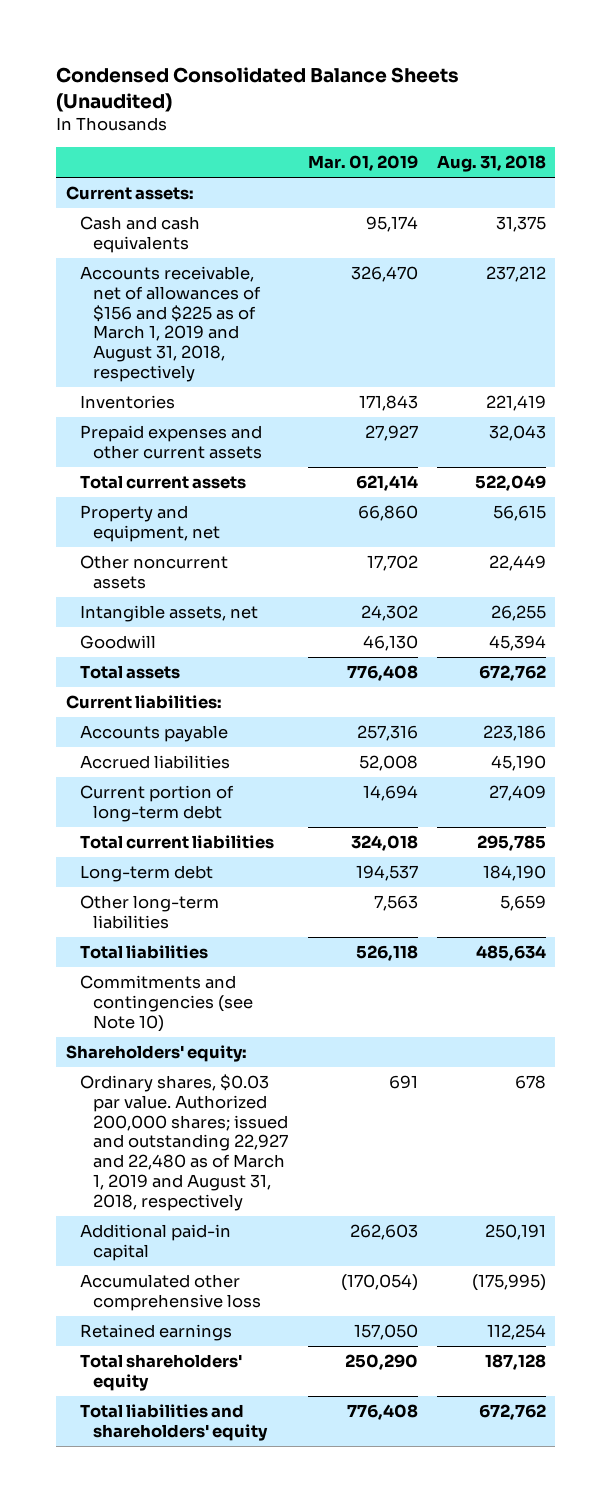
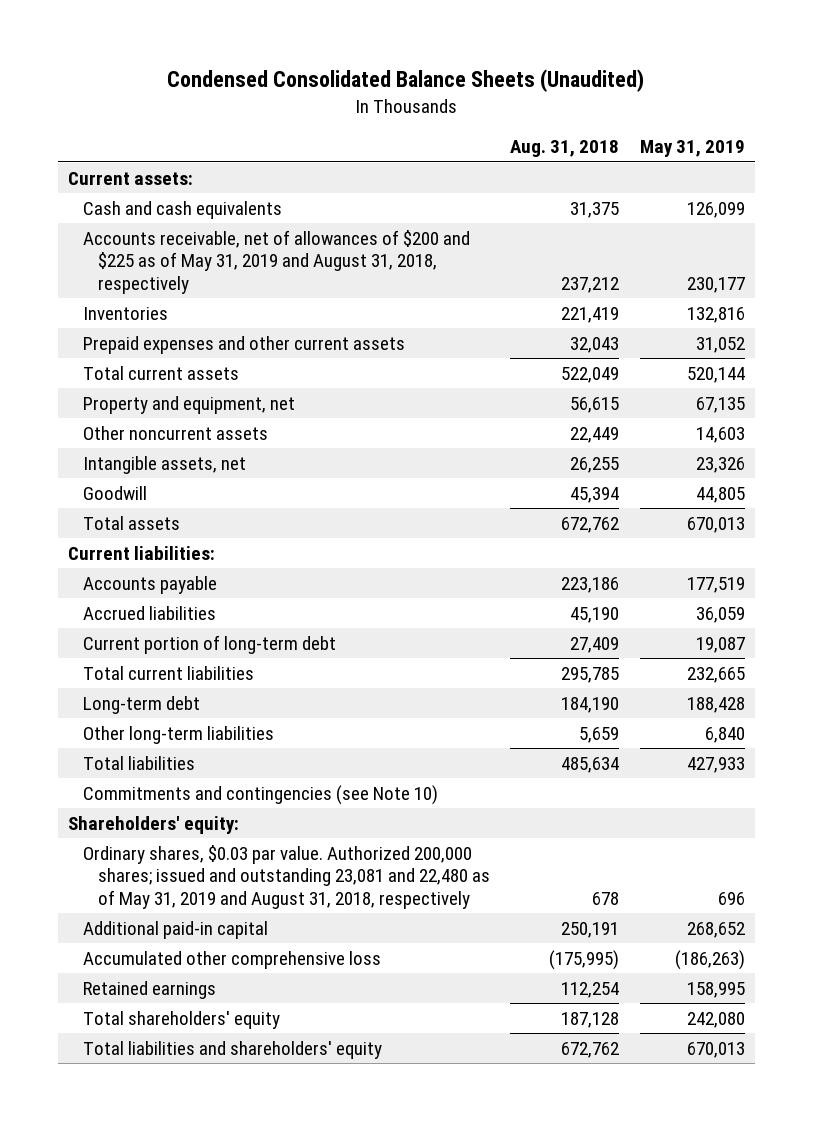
[307,155,418,172] Mar. 01, 2019 -> none
none -> [639,140,745,158] May 31, 2019
[79,266,262,383] Accounts receivable, net of allowances of $156 and $225 as of March 1, 2019 and August 31, 2018, respectively -> [82,229,470,294] Accounts receivable, net of allowances of $200 and $225 as of May 31, 2019 and August 31, 2018, respectively
[79,1074,289,1211] Ordinary shares, $0.03 par value. Authorized 200,000 shares; issued and outstanding 22,927 and 22,480 as of March 1, 2019 and August 31, 2018, respectively -> [82,844,490,909] Ordinary shares, $0.03 par value. Authorized 200,000 shares; issued and outstanding 23,081 and 22,480 as of May 31, 2019 and August 31, 2018, respectively

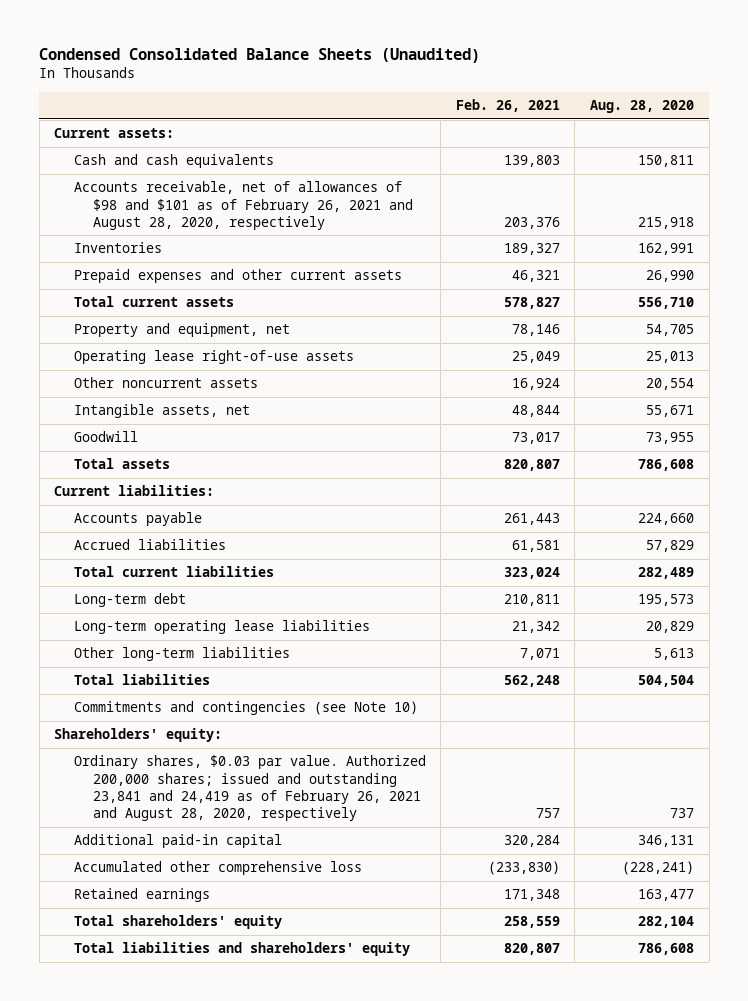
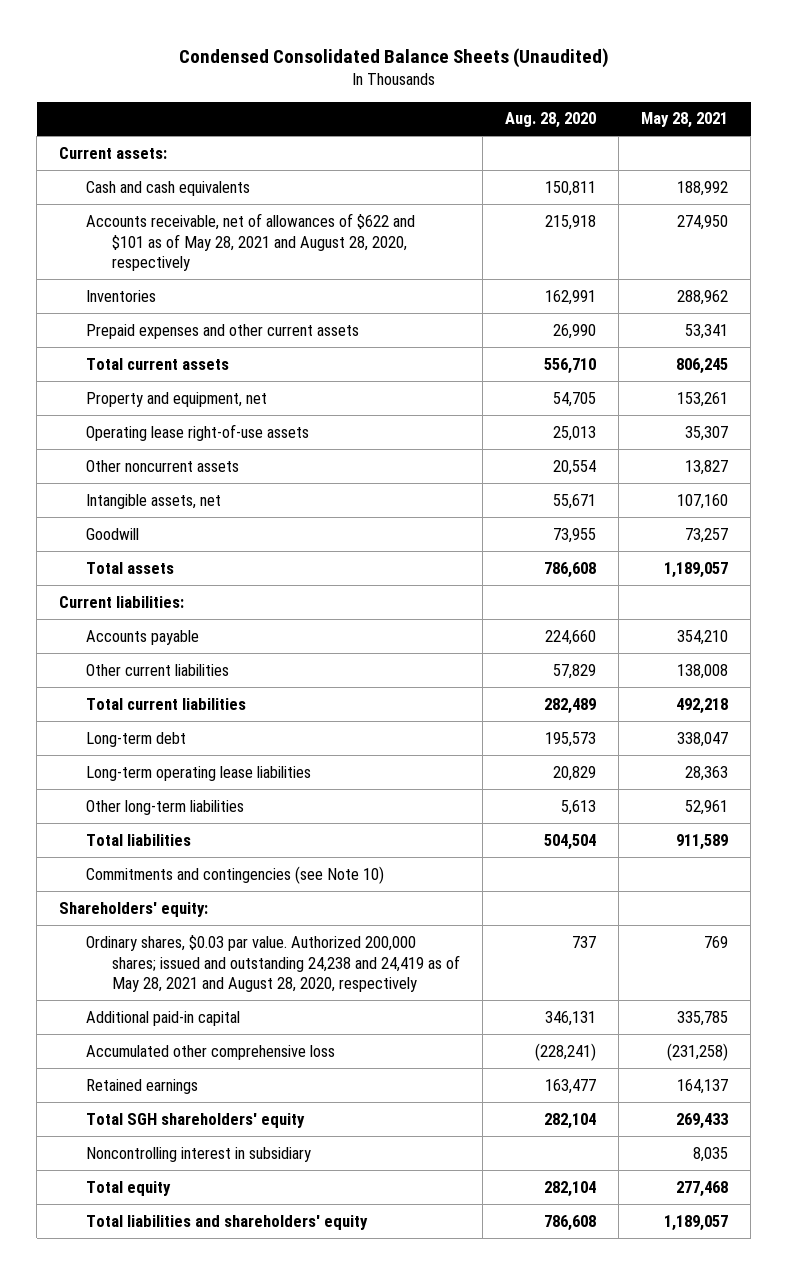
[455,99,560,113] Feb. 26, 2021 -> none
none -> [641,112,729,129] May 28, 2021
[73,181,413,230] Accounts receivable, net of allowances of $98 and $101 as of February 26, 2021 and August 28, 2020, respectively -> [85,212,415,272] Accounts receivable, net of allowances of $622 and $101 as of May 28, 2021 and August 28, 2020, respectively
[73,539,226,551] Accrued liabilities -> [85,663,229,676] Other current liabilities
[73,755,426,822] Ordinary shares, $0.03 par value. Authorized 200,000 shares; issued and outstanding 23,841 and 24,419 as of February 26, 2021 and August 28, 2020, respectively -> [85,934,461,993] Ordinary shares, $0.03 par value. Authorized 200,000 shares; issued and outstanding 24,238 and 24,419 as of May 28, 2021 and August 28, 2020, respectively
[73,915,282,930] Total shareholders' equity -> [85,1112,305,1128] Total SGH shareholders' equity
none -> [85,1146,311,1162] Noncontrolling interest in subsidiary
none -> [85,1180,171,1196] Total equity

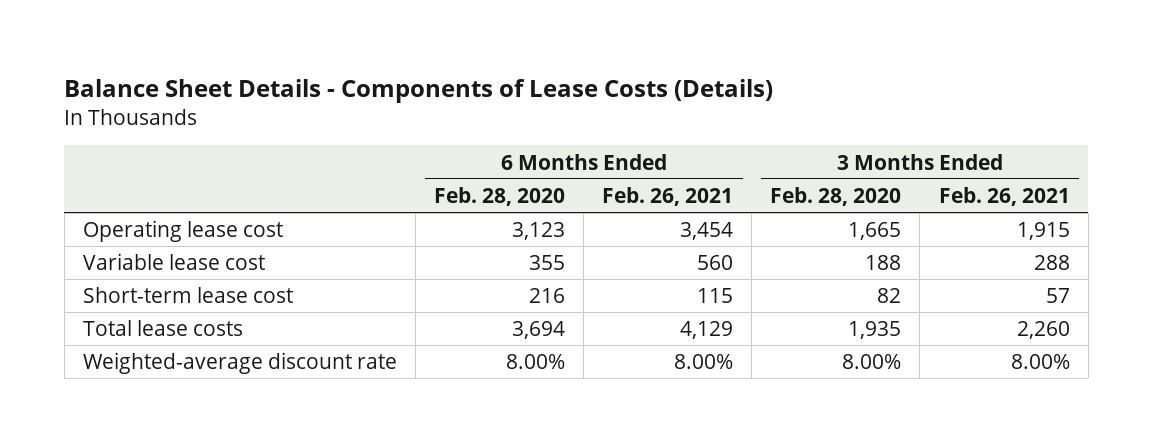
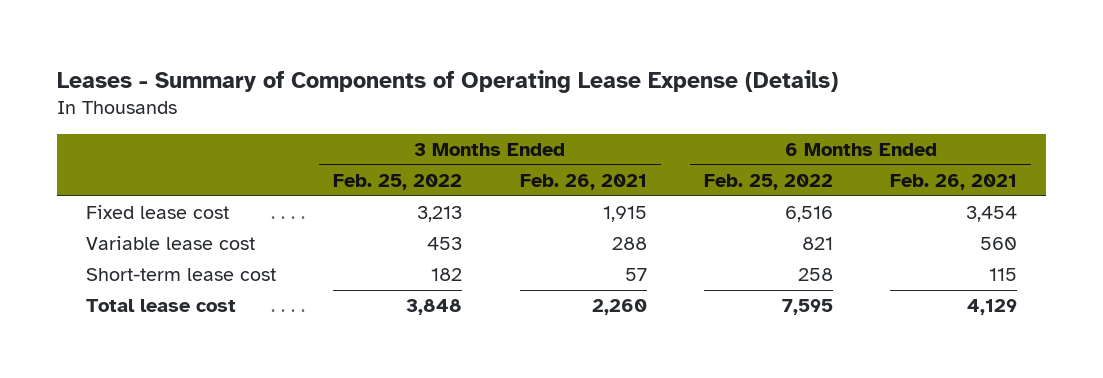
[64,78,774,103] Balance Sheet Details - Components of Lease Costs (Details) -> [57,69,839,93] Leases - Summary of Components of Operating Lease Expense (Details)
[434,186,566,206] Feb. 28, 2020 -> none
[770,186,902,206] Feb. 28, 2020 -> none
none -> [333,174,463,191] Feb. 25, 2022
none -> [703,174,833,191] Feb. 25, 2022
[82,220,283,243] Operating lease cost -> [85,205,229,220] Fixed lease cost
[82,352,397,375] Weighted-average discount rate -> none
[82,320,243,337] Total lease costs -> [85,299,236,313] Total lease cost

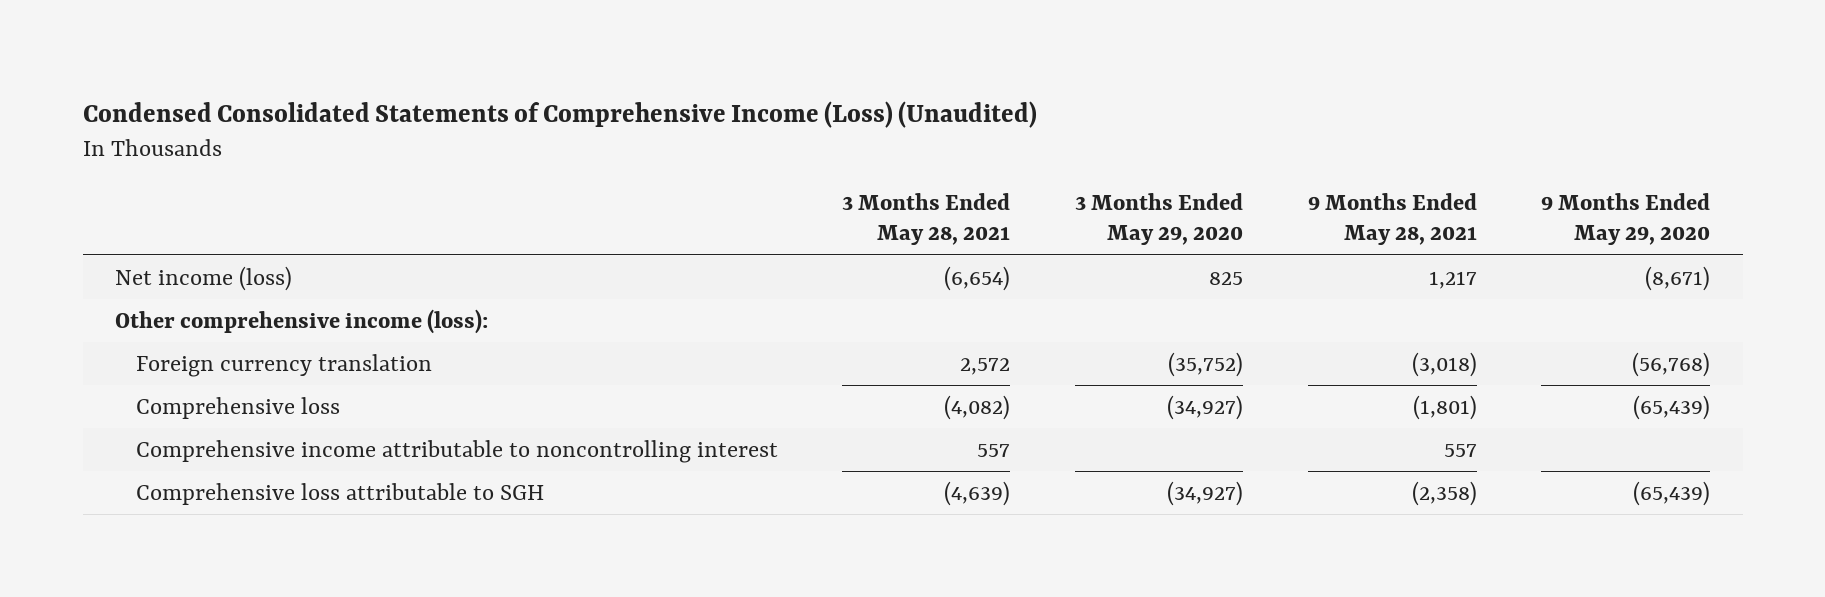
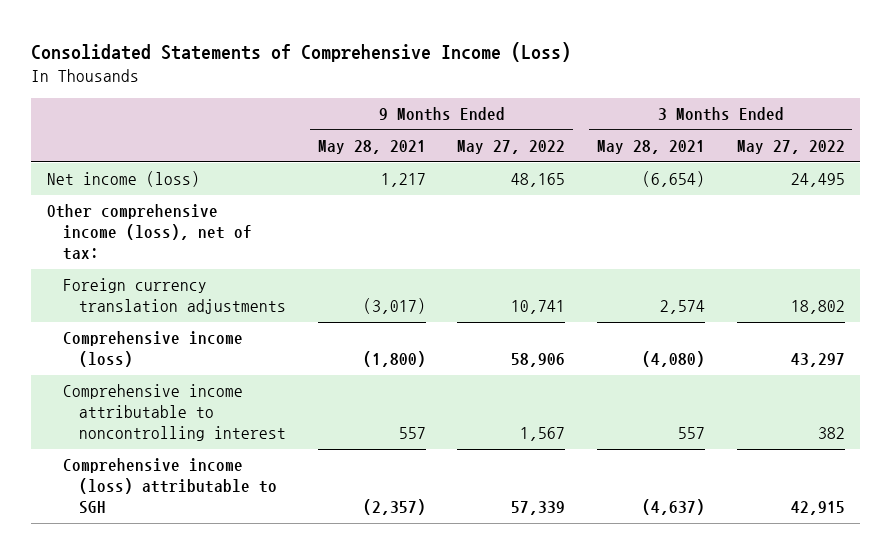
[82,100,1037,128] Condensed Consolidated Statements of Comprehensive Income (Loss) (Unaudited) -> [31,41,572,62] Consolidated Statements of Comprehensive Income (Loss)
[1075,192,1244,246] 3 Months Ended May 29, 2020 -> none
[1541,192,1711,246] 9 Months Ended May 29, 2020 -> none
none -> [457,140,566,155] May 27, 2022
none -> [736,140,845,155] May 27, 2022
[114,308,488,334] Other comprehensive income (loss): -> [46,204,253,261] Other comprehensive income (loss), net of tax:
[135,353,432,377] Foreign currency translation -> [63,278,287,315] Foreign currency translation adjustments
[960,357,1011,375] 2,572 -> [659,300,705,315] 2,574
[1411,351,1477,377] (3,018) -> [362,298,426,315] (3,017)
[135,396,340,419] Comprehensive loss -> [63,331,244,368] Comprehensive income (loss)
[944,394,1011,420] (4,082) -> [641,351,705,368] (4,080)
[1412,394,1477,420] (1,801) -> [362,351,426,368] (1,800)
[135,482,544,505] Comprehensive loss attributable to SGH -> [63,458,278,515] Comprehensive income (loss) attributable to SGH
[944,480,1011,506] (4,639) -> [641,499,705,516] (4,637)
[1411,480,1477,506] (2,358) -> [362,499,426,516] (2,357)

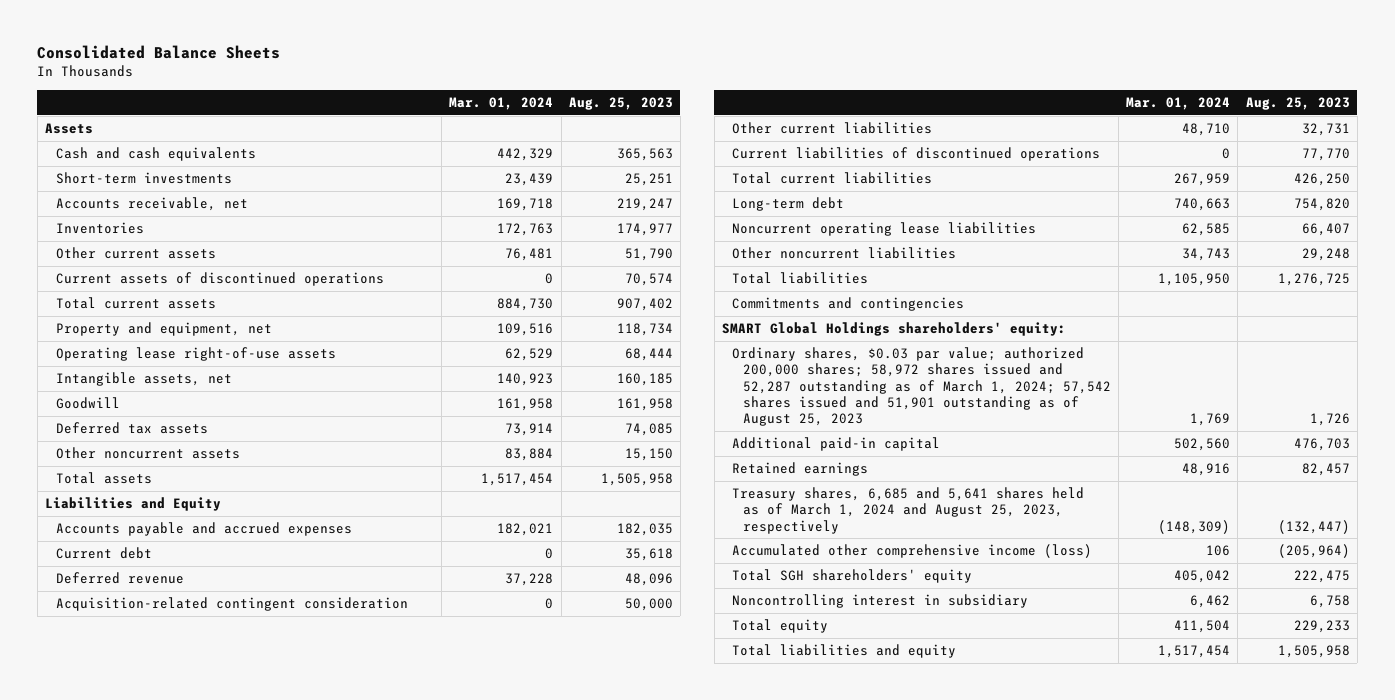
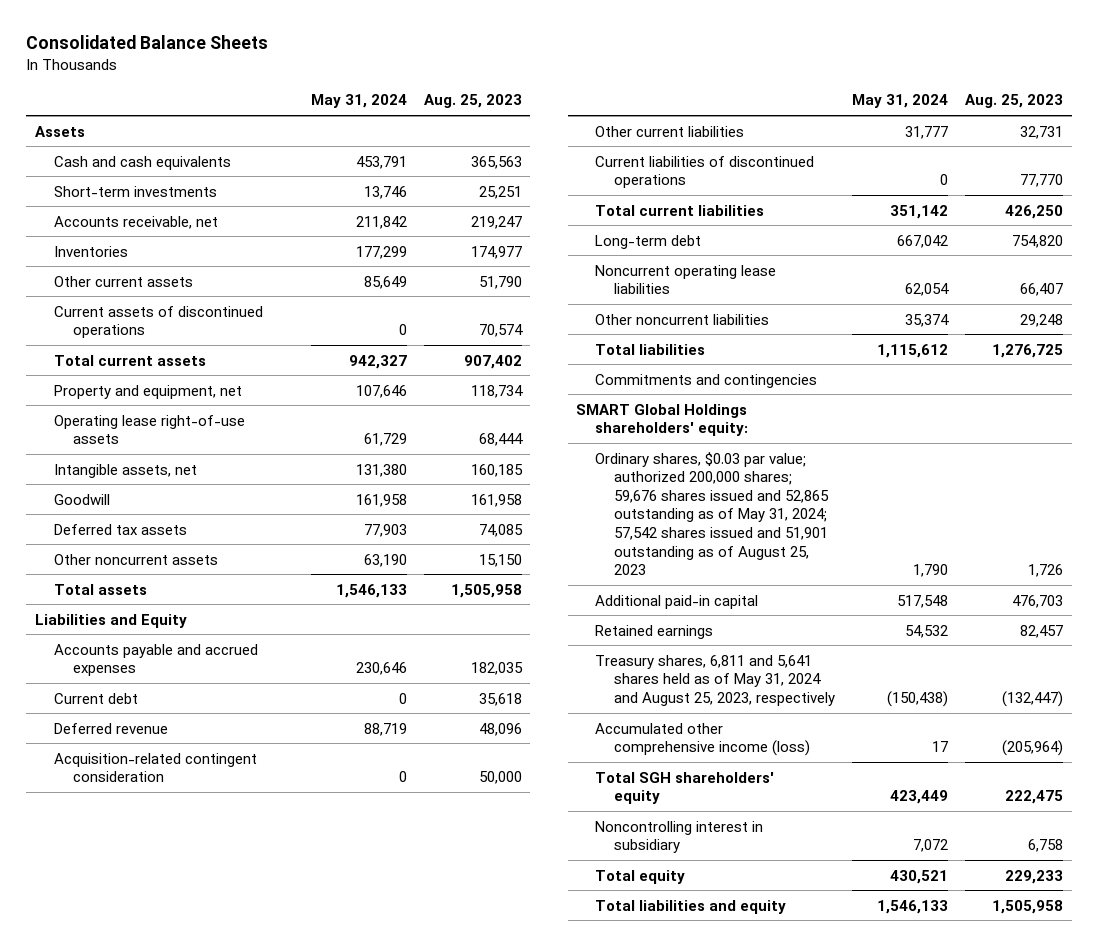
[449,97,554,111] Mar. 01, 2024 -> none
none -> [310,94,407,109] May 31, 2024
[732,347,1111,427] Ordinary shares, $0.03 par value; authorized 200,000 shares; 58,972 shares issued and 52,287 outstanding as of March 1, 2024; 57,542 shares issued and 51,901 outstanding as of August 25, 2023 -> [595,451,830,576] Ordinary shares, $0.03 par value; authorized 200,000 shares; 59,676 shares issued and 52,865 outstanding as of May 31, 2024; 57,542 shares issued and 51,901 outstanding as of August 25, 2023
[732,487,1085,534] Treasury shares, 6,685 and 5,641 shares held as of March 1, 2024 and August 25, 2023, respectively -> [595,654,836,706] Treasury shares, 6,811 and 5,641 shares held as of May 31, 2024 and August 25, 2023, respectively

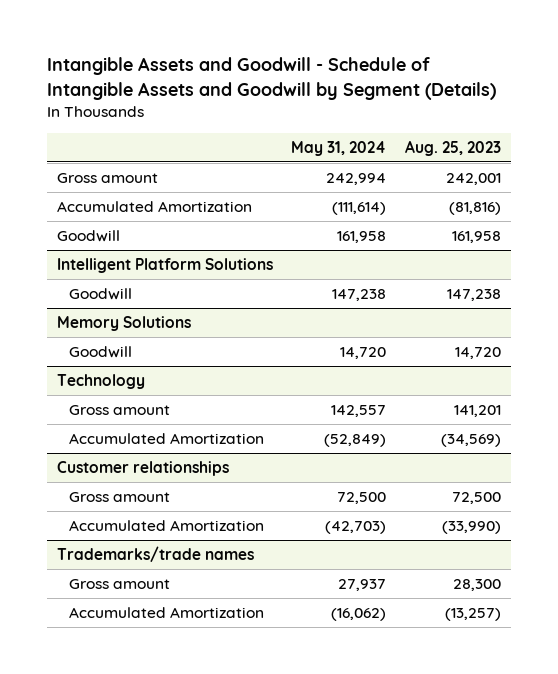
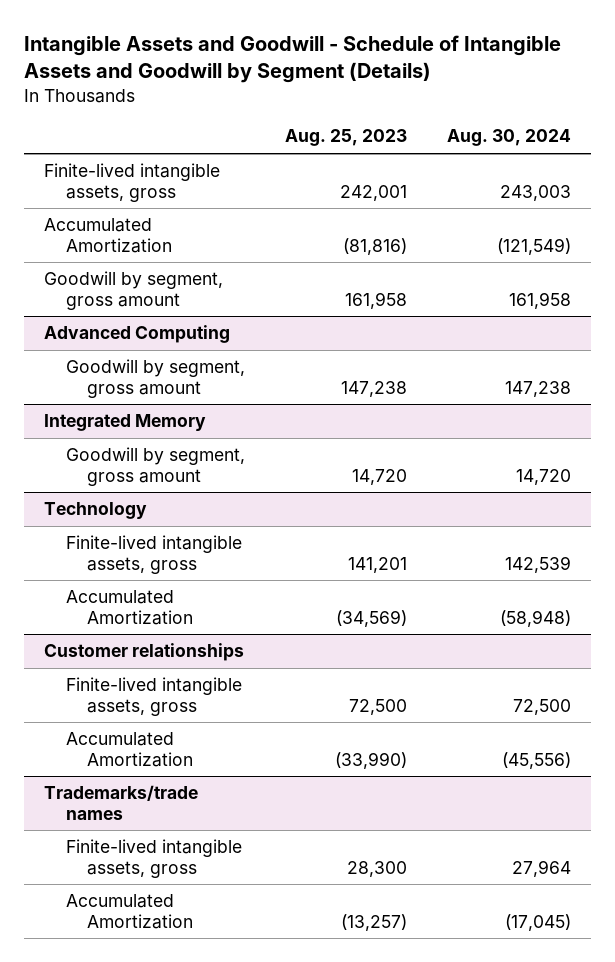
[291,140,387,156] May 31, 2024 -> none
none -> [446,129,571,147] Aug. 30, 2024
[56,173,158,184] Gross amount -> [44,163,221,202] Finite-lived intangible assets, gross
[56,258,273,274] Intelligent Platform Solutions -> none
[56,316,191,332] Memory Solutions -> none
[56,230,120,243] Goodwill -> [44,271,224,310] Goodwill by segment, gross amount
none -> [44,325,231,344] Advanced Computing
[69,288,133,301] Goodwill -> [65,359,245,398] Goodwill by segment, gross amount
none -> [44,414,207,432] Integrated Memory
[69,346,133,359] Goodwill -> [65,447,245,486] Goodwill by segment, gross amount
[69,405,171,416] Gross amount -> [65,535,242,574] Finite-lived intangible assets, gross
[69,492,171,503] Gross amount -> [65,677,242,716] Finite-lived intangible assets, gross
[69,579,171,590] Gross amount -> [65,839,242,878] Finite-lived intangible assets, gross

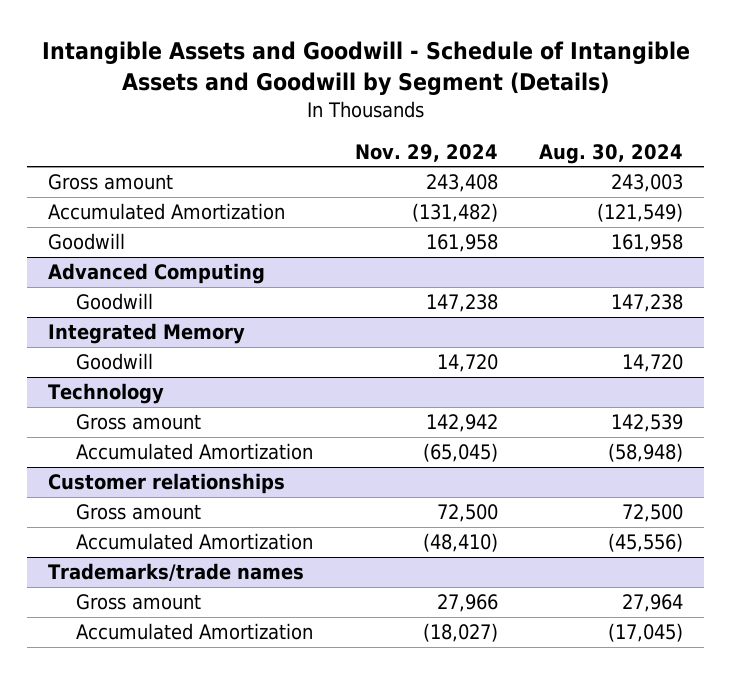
[284,129,407,147] Aug. 25, 2023 -> none
none -> [354,143,498,162] Nov. 29, 2024
[44,163,221,202] Finite-lived intangible assets, gross -> [48,174,174,191] Gross amount
[44,271,224,310] Goodwill by segment, gross amount -> [48,233,126,251] Goodwill
[65,359,245,398] Goodwill by segment, gross amount -> [76,293,154,311] Goodwill
[65,447,245,486] Goodwill by segment, gross amount -> [76,353,154,371] Goodwill
[65,535,242,574] Finite-lived intangible assets, gross -> [76,414,202,431] Gross amount
[65,677,242,716] Finite-lived intangible assets, gross -> [76,504,202,521] Gross amount
[65,839,242,878] Finite-lived intangible assets, gross -> [76,594,202,611] Gross amount

